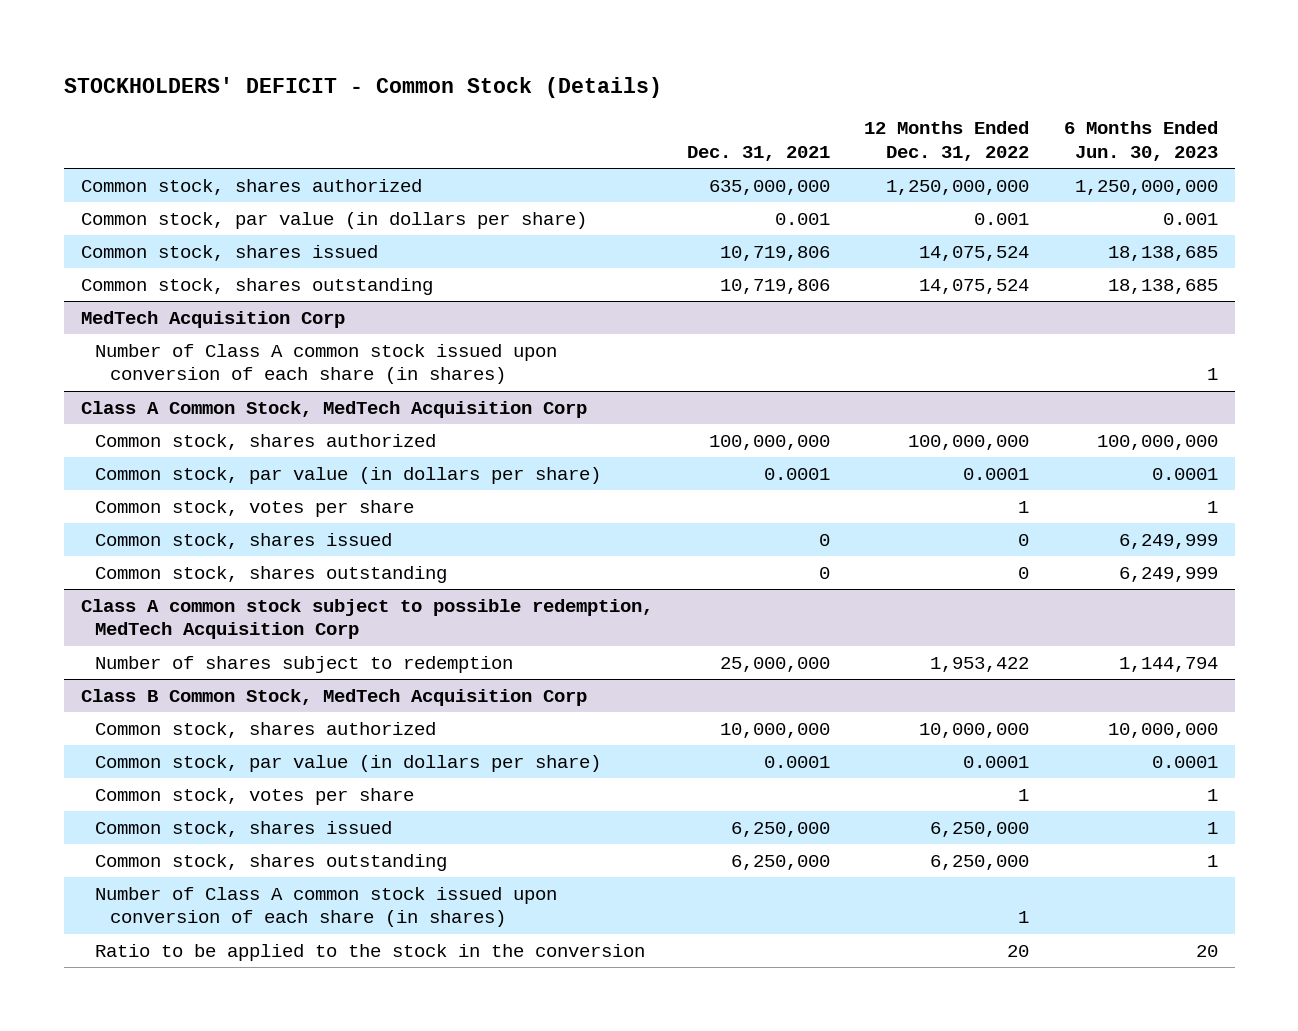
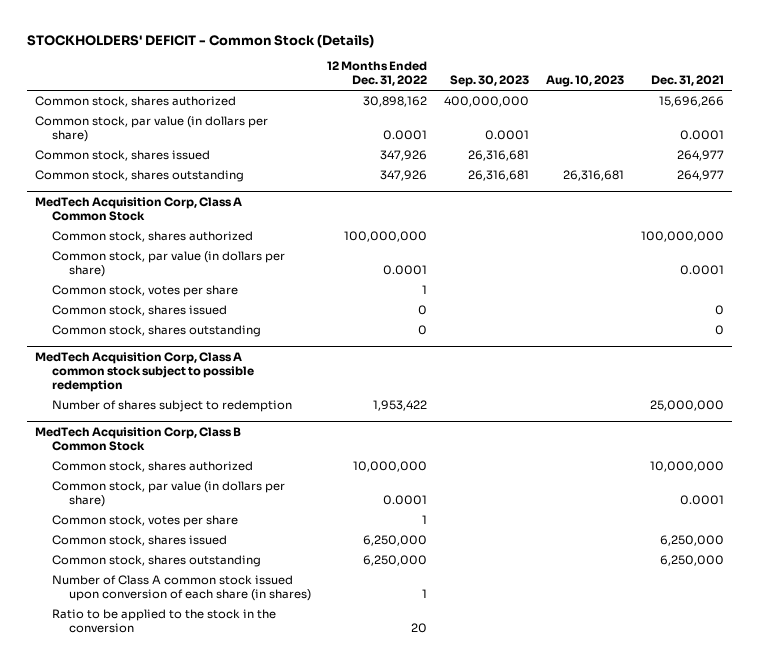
[1063,121,1218,162] 6 Months Ended Jun. 30, 2023 -> none
none -> [450,75,530,88] Sep. 30, 2023
none -> [546,75,625,88] Aug. 10, 2023
[80,310,345,328] MedTech Acquisition Corp -> none
[95,343,558,385] Number of Class A common stock issued upon conversion of each share (in shares) -> none
[709,179,831,195] 635,000,000 -> [658,96,724,108] 15,696,266
[886,179,1030,195] 1,250,000,000 -> [363,96,428,108] 30,898,162
[775,212,831,225] 0.001 -> [679,130,724,141] 0.0001
[974,212,1030,225] 0.001 -> [383,130,428,141] 0.0001
[720,245,831,261] 10,719,806 -> [676,150,724,162] 264,977
[919,245,1030,261] 14,075,524 -> [380,150,428,162] 347,926
[720,278,831,294] 10,719,806 -> [676,170,724,182] 264,977
[919,278,1030,294] 14,075,524 -> [380,170,428,182] 347,926
[80,400,587,418] Class A Common Stock, MedTech Acquisition Corp -> [35,197,243,222] MedTech Acquisition Corp, Class A Common Stock
[80,598,653,640] Class A common stock subject to possible redemption, MedTech Acquisition Corp -> [35,352,254,392] MedTech Acquisition Corp, Class A common stock subject to possible redemption
[80,688,587,706] Class B Common Stock, MedTech Acquisition Corp -> [35,427,242,452] MedTech Acquisition Corp, Class B Common Stock

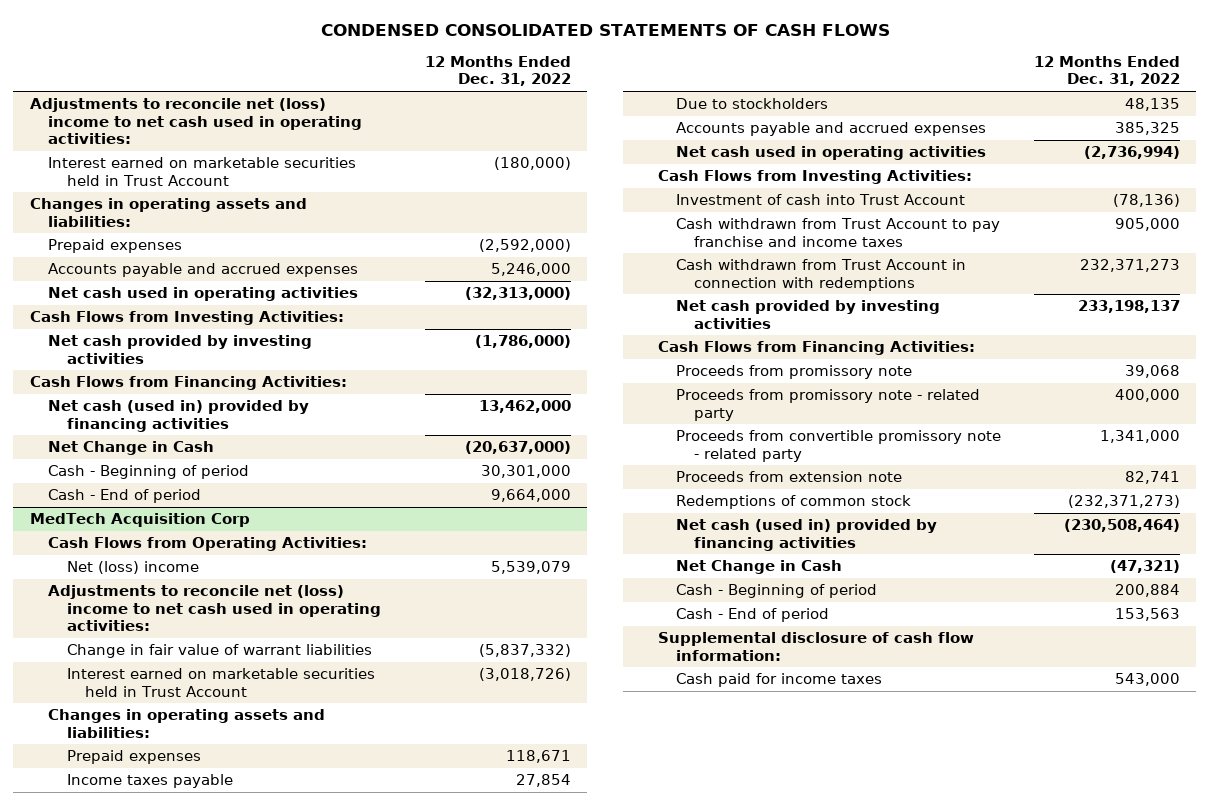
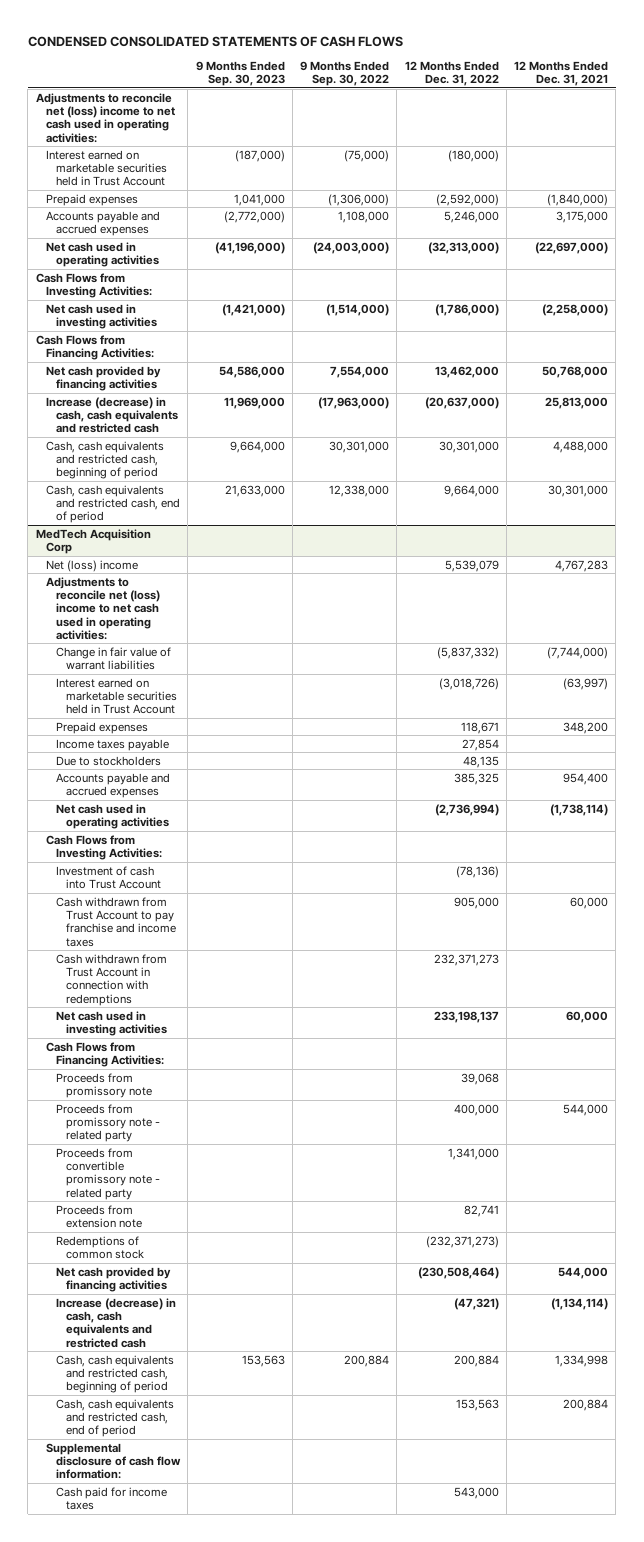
none -> [195,60,285,87] 9 Months Ended Sep. 30, 2023
none -> [300,60,390,87] 9 Months Ended Sep. 30, 2022
none -> [514,60,609,87] 12 Months Ended Dec. 31, 2021
[29,198,307,227] Changes in operating assets and liabilities: -> none
[48,335,313,364] Net cash provided by investing activities -> [45,303,157,330] Net cash used in investing activities
[48,400,310,432] Net cash (used in) provided by financing activities -> [45,365,161,392] Net cash provided by financing activities
[48,441,215,456] Net Change in Cash -> [45,396,178,434] Increase (decrease) in cash, cash equivalents and restricted cash
[48,465,250,480] Cash - Beginning of period -> [45,440,164,480] Cash, cash equivalents and restricted cash, beginning of period
[48,489,202,504] Cash - End of period -> [45,484,180,524] Cash, cash equivalents and restricted cash, end of period
[48,537,368,552] Cash Flows from Operating Activities: -> none
[48,709,326,738] Changes in operating assets and liabilities: -> none
[675,300,940,329] Net cash provided by investing activities -> [55,1010,168,1037] Net cash used in investing activities
[675,519,937,551] Net cash (used in) provided by financing activities -> [55,1266,171,1293] Net cash provided by financing activities
[675,560,842,575] Net Change in Cash -> [55,1297,176,1348] Increase (decrease) in cash, cash equivalents and restricted cash
[675,584,877,599] Cash - Beginning of period -> [55,1354,174,1394] Cash, cash equivalents and restricted cash, beginning of period
[675,608,829,623] Cash - End of period -> [55,1398,174,1438] Cash, cash equivalents and restricted cash, end of period

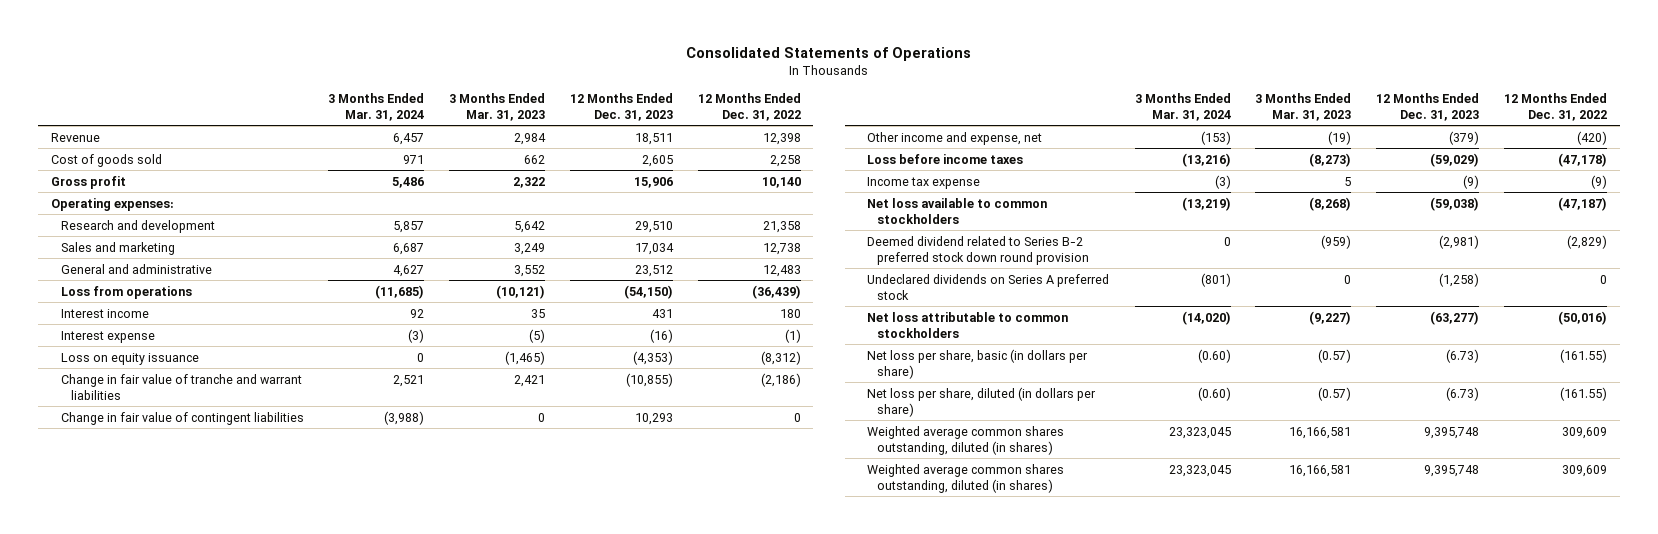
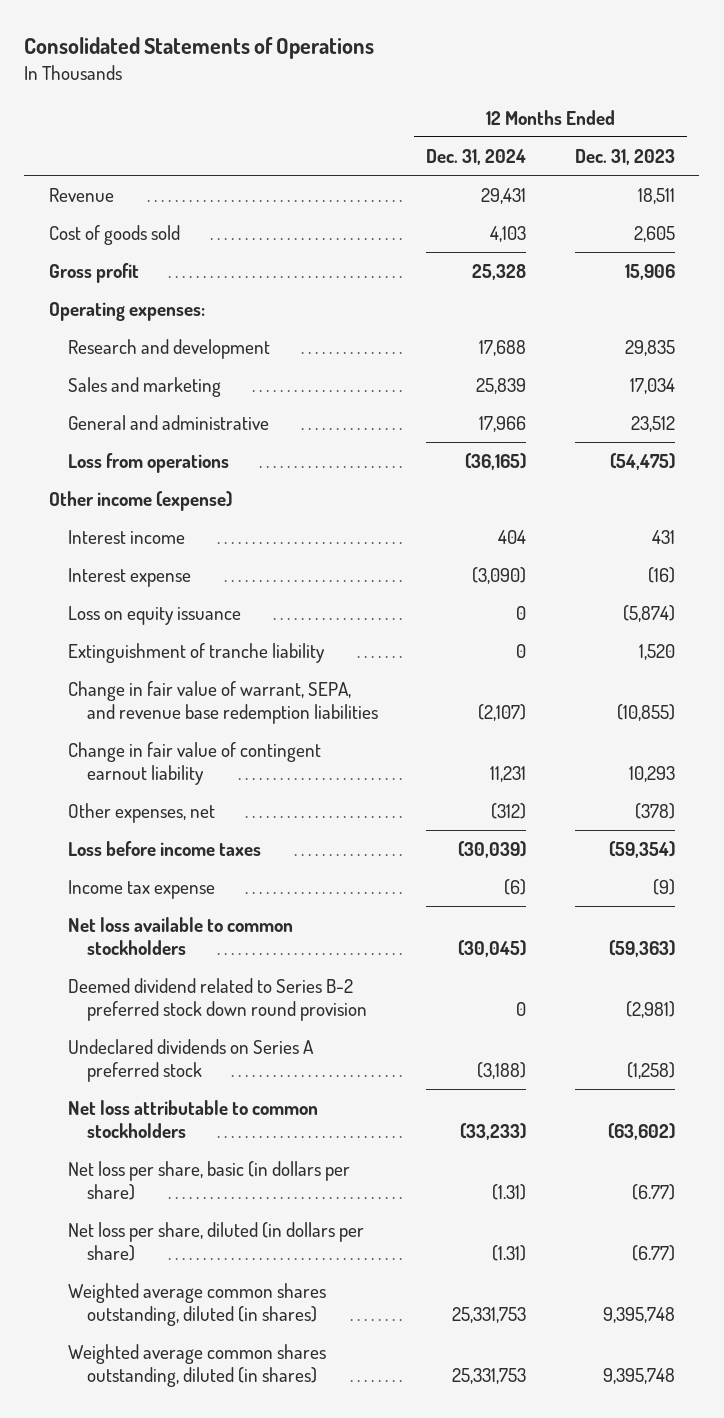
[328,92,425,121] 3 Months Ended Mar. 31, 2024 -> none
[449,92,546,121] 3 Months Ended Mar. 31, 2023 -> none
[697,92,801,121] 12 Months Ended Dec. 31, 2022 -> none
none -> [426,149,527,166] Dec. 31, 2024
[635,220,674,233] 29,510 -> [625,340,676,357] 29,835
[624,284,674,299] (54,150) -> [610,453,676,471] (54,475)
none -> [48,491,232,512] Other income (expense)
[633,350,674,365] (4,353) -> [623,605,676,623] (5,874)
none -> [67,643,325,664] Extinguishment of tranche liability
[60,373,302,400] Change in fair value of tranche and warrant liabilities -> [67,681,378,725] Change in fair value of warrant, SEPA, and revenue base redemption liabilities
[60,411,304,425] Change in fair value of contingent liabilities -> [67,742,321,786] Change in fair value of contingent earnout liability
[866,131,1042,145] Other income and expense, net -> [67,803,215,824] Other expenses, net
[1449,130,1480,145] (379) -> [635,803,676,820] (378)
[1430,152,1480,167] (59,029) -> [609,841,676,859] (59,354)
[1430,196,1480,211] (59,038) -> [609,940,676,958] (59,363)
[1430,310,1480,325] (63,277) -> [608,1123,676,1141] (63,602)
[1446,348,1480,363] (6.73) -> [632,1184,676,1201] (6.77)
[1446,386,1480,401] (6.73) -> [632,1245,676,1262] (6.77)

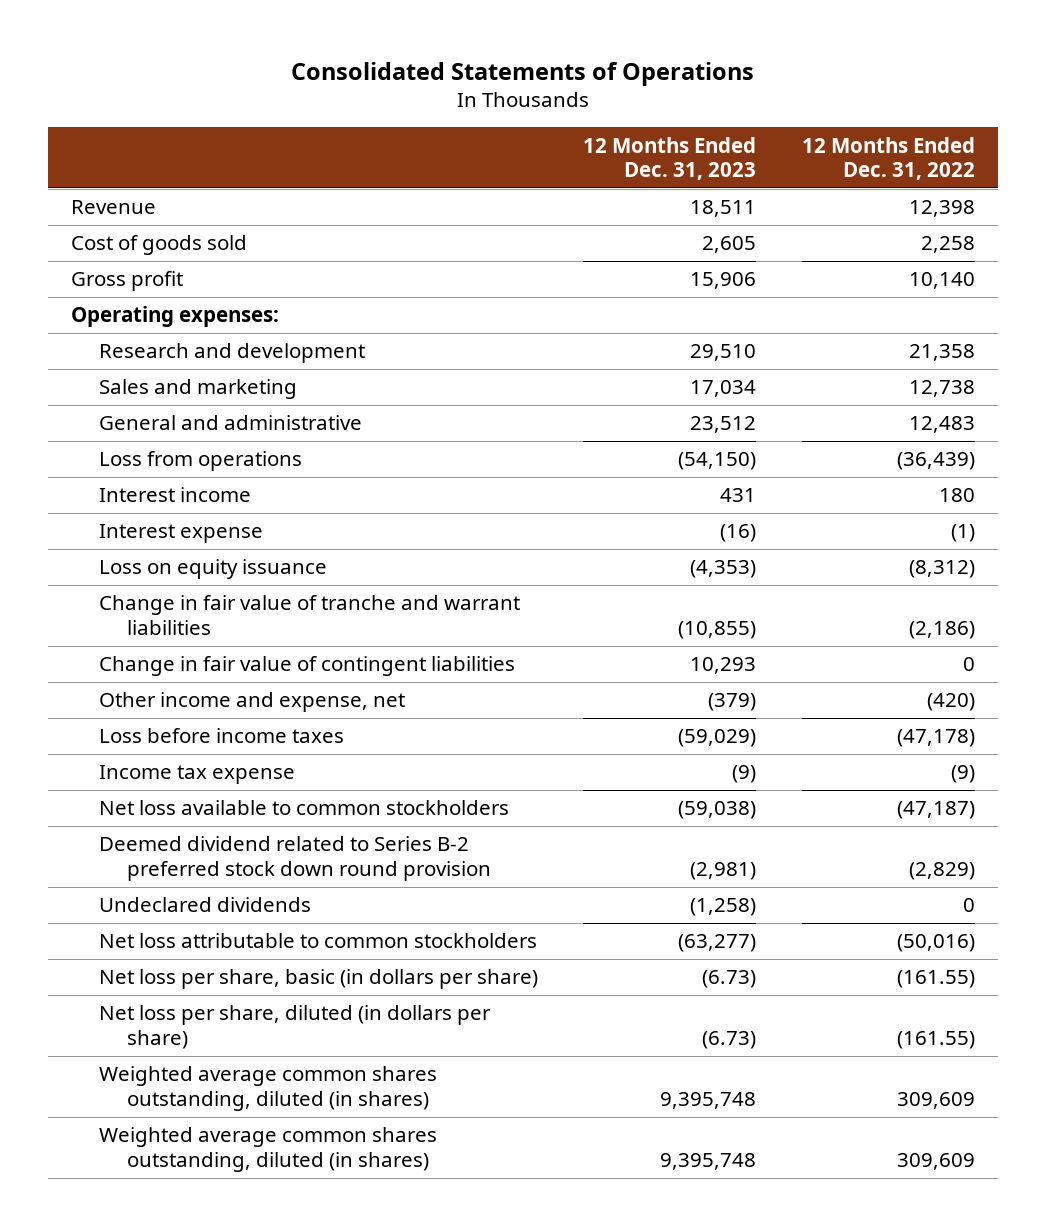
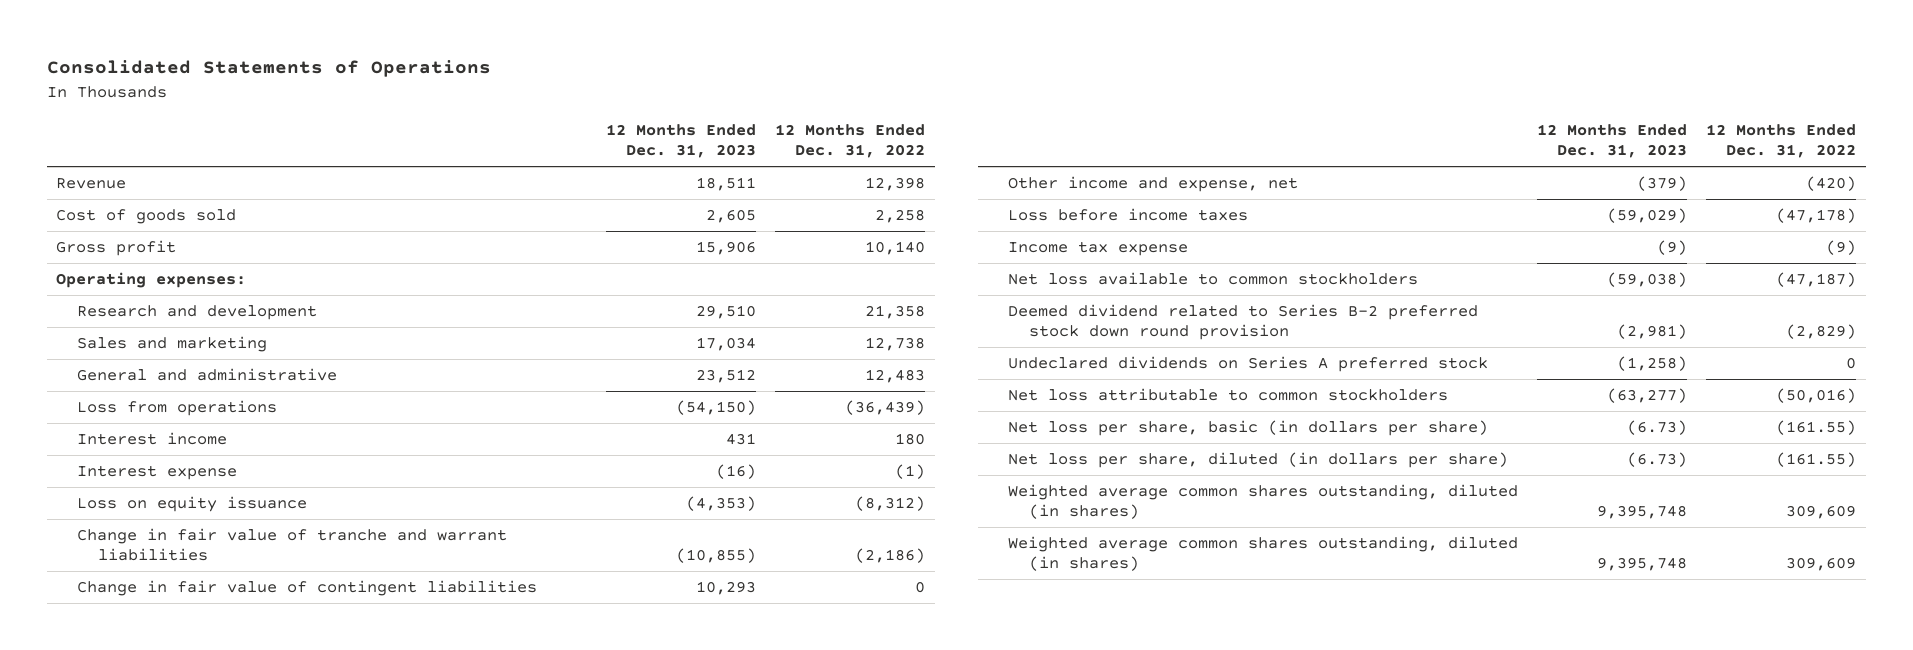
[98,897,311,913] Undeclared dividends -> [1008,356,1489,373] Undeclared dividends on Series A preferred stock

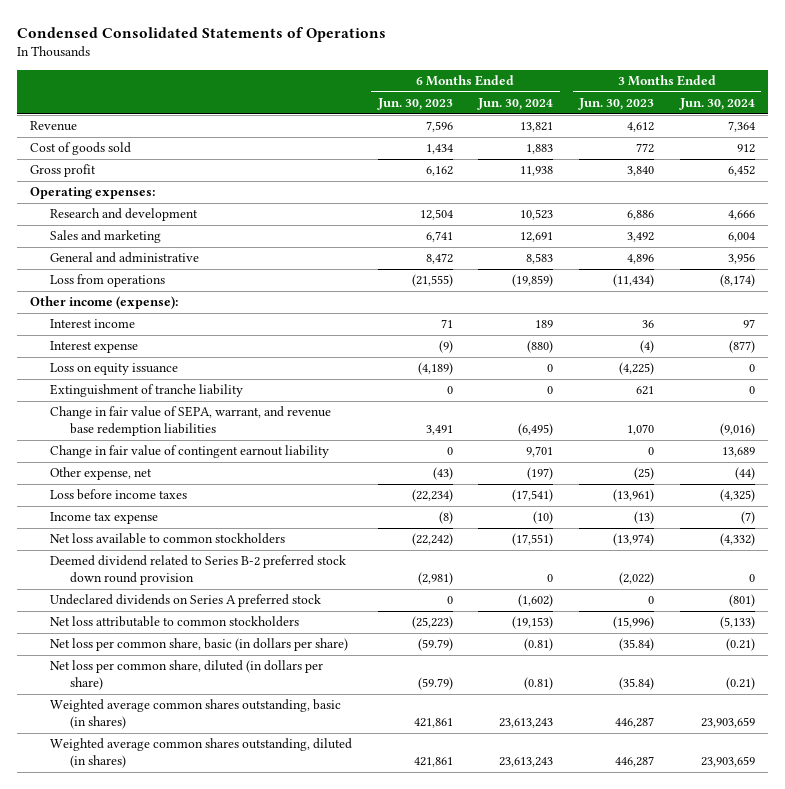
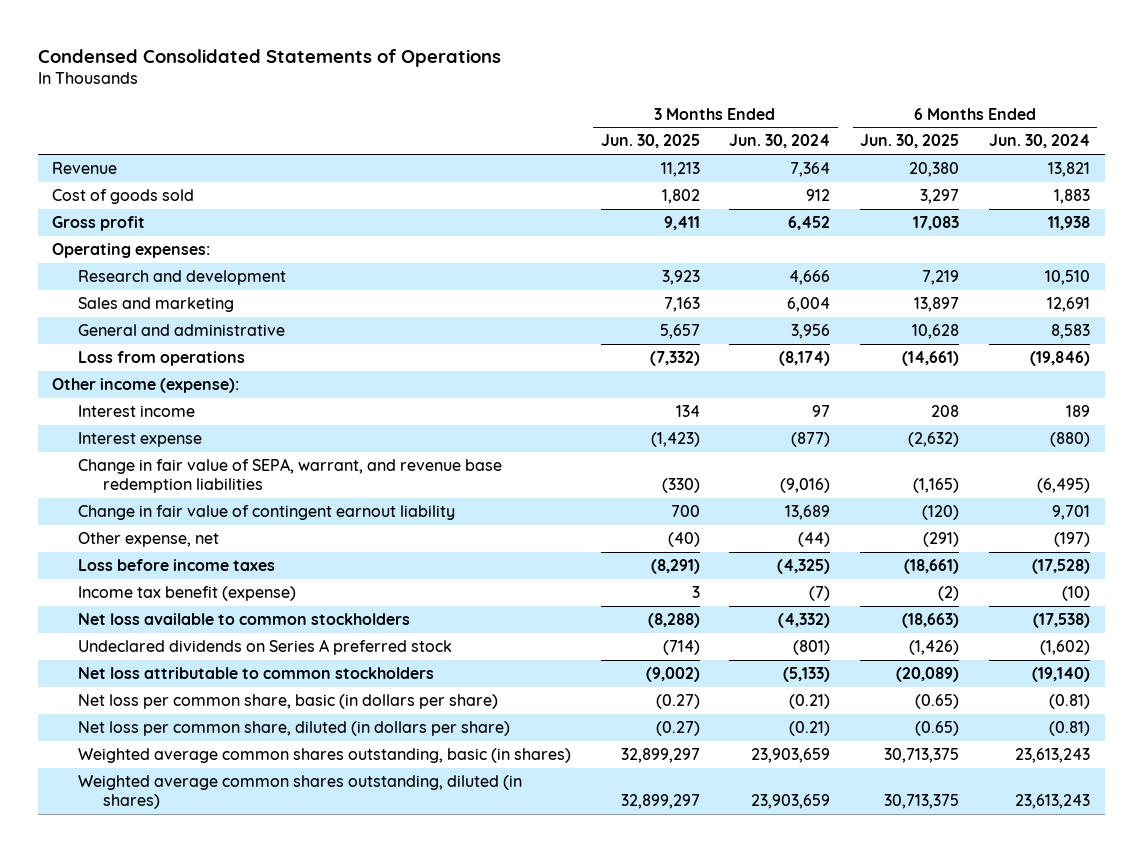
[376,97,453,110] Jun. 30, 2023 -> none
[578,97,655,110] Jun. 30, 2023 -> none
none -> [600,134,700,149] Jun. 30, 2025
none -> [860,134,960,149] Jun. 30, 2025
[520,209,554,221] 10,523 -> [1044,270,1090,286] 10,510
[512,274,554,288] (19,859) -> [1029,351,1090,367] (19,846)
[49,363,178,376] Loss on equity issuance -> none
[49,384,243,398] Extinguishment of tranche liability -> none
[49,555,346,586] Deemed dividend related to Series B-2 preferred stock down round provision -> none
[512,489,554,503] (17,541) -> [1031,559,1090,575] (17,528)
[49,512,158,525] Income tax expense -> [77,586,296,602] Income tax benefit (expense)
[512,533,554,547] (17,551) -> [1032,613,1090,629] (17,538)
[512,616,554,630] (19,153) -> [1031,667,1090,683] (19,140)

